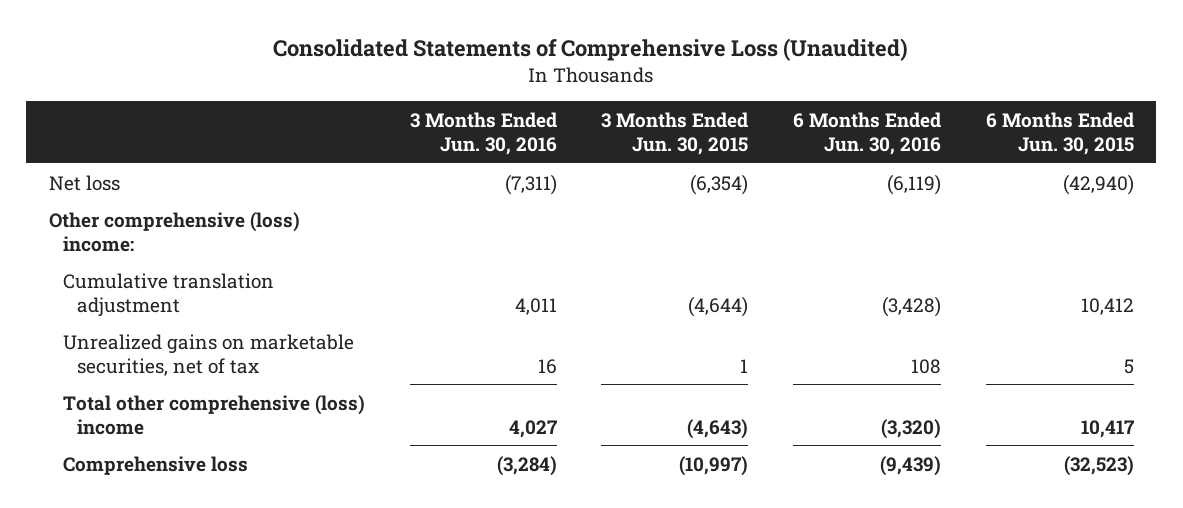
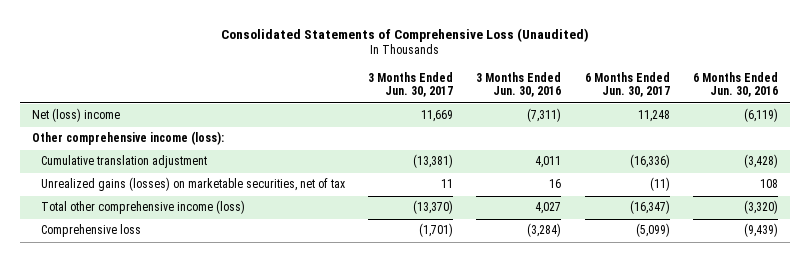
[601,111,749,156] 3 Months Ended Jun. 30, 2015 -> none
[985,111,1134,156] 6 Months Ended Jun. 30, 2015 -> none
none -> [368,71,454,98] 3 Months Ended Jun. 30, 2017
none -> [584,71,670,98] 6 Months Ended Jun. 30, 2017
[48,174,120,191] Net loss -> [31,108,120,123] Net (loss) income
[48,211,300,252] Other comprehensive (loss) income: -> [31,131,224,146] Other comprehensive income (loss):
[62,333,354,376] Unrealized gains on marketable securities, net of tax -> [40,177,345,192] Unrealized gains (losses) on marketable securities, net of tax
[62,394,365,435] Total other comprehensive (loss) income -> [40,200,245,215] Total other comprehensive income (loss)

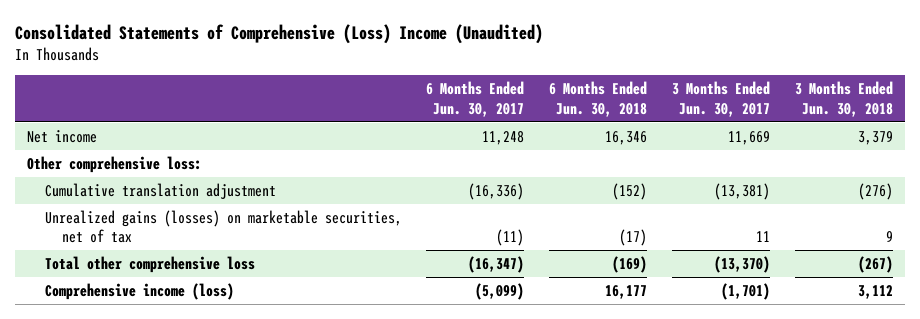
[220,27,589,42] Consolidated Statements of Comprehensive Loss (Unaudited) -> [15,24,544,45] Consolidated Statements of Comprehensive (Loss) Income (Unaudited)
[476,71,562,98] 3 Months Ended Jun. 30, 2016 -> none
[693,71,779,98] 6 Months Ended Jun. 30, 2016 -> none
none -> [549,81,648,117] 6 Months Ended Jun. 30, 2018
none -> [794,81,893,117] 3 Months Ended Jun. 30, 2018
[31,108,120,123] Net (loss) income -> [27,129,98,143] Net income
[31,131,224,146] Other comprehensive income (loss): -> [27,155,203,173] Other comprehensive loss:
[40,200,245,215] Total other comprehensive income (loss) -> [44,255,255,273] Total other comprehensive loss
[40,224,141,238] Comprehensive loss -> [44,282,234,300] Comprehensive income (loss)

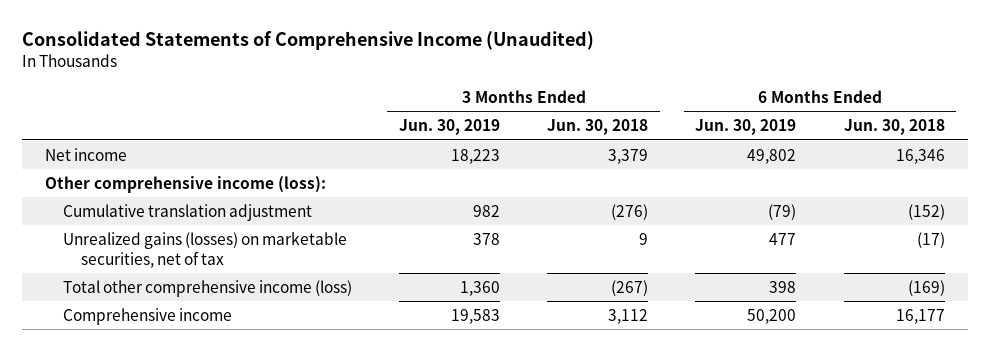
[15,24,544,45] Consolidated Statements of Comprehensive (Loss) Income (Unaudited) -> [21,31,594,51] Consolidated Statements of Comprehensive Income (Unaudited)
[426,81,525,117] 6 Months Ended Jun. 30, 2017 -> none
[671,81,770,117] 3 Months Ended Jun. 30, 2017 -> none
none -> [399,119,501,136] Jun. 30, 2019
none -> [695,119,797,136] Jun. 30, 2019
[27,155,203,173] Other comprehensive loss: -> [45,175,327,193] Other comprehensive income (loss):
[44,255,255,273] Total other comprehensive loss -> [62,279,352,297] Total other comprehensive income (loss)
[44,282,234,300] Comprehensive income (loss) -> [62,307,232,325] Comprehensive income

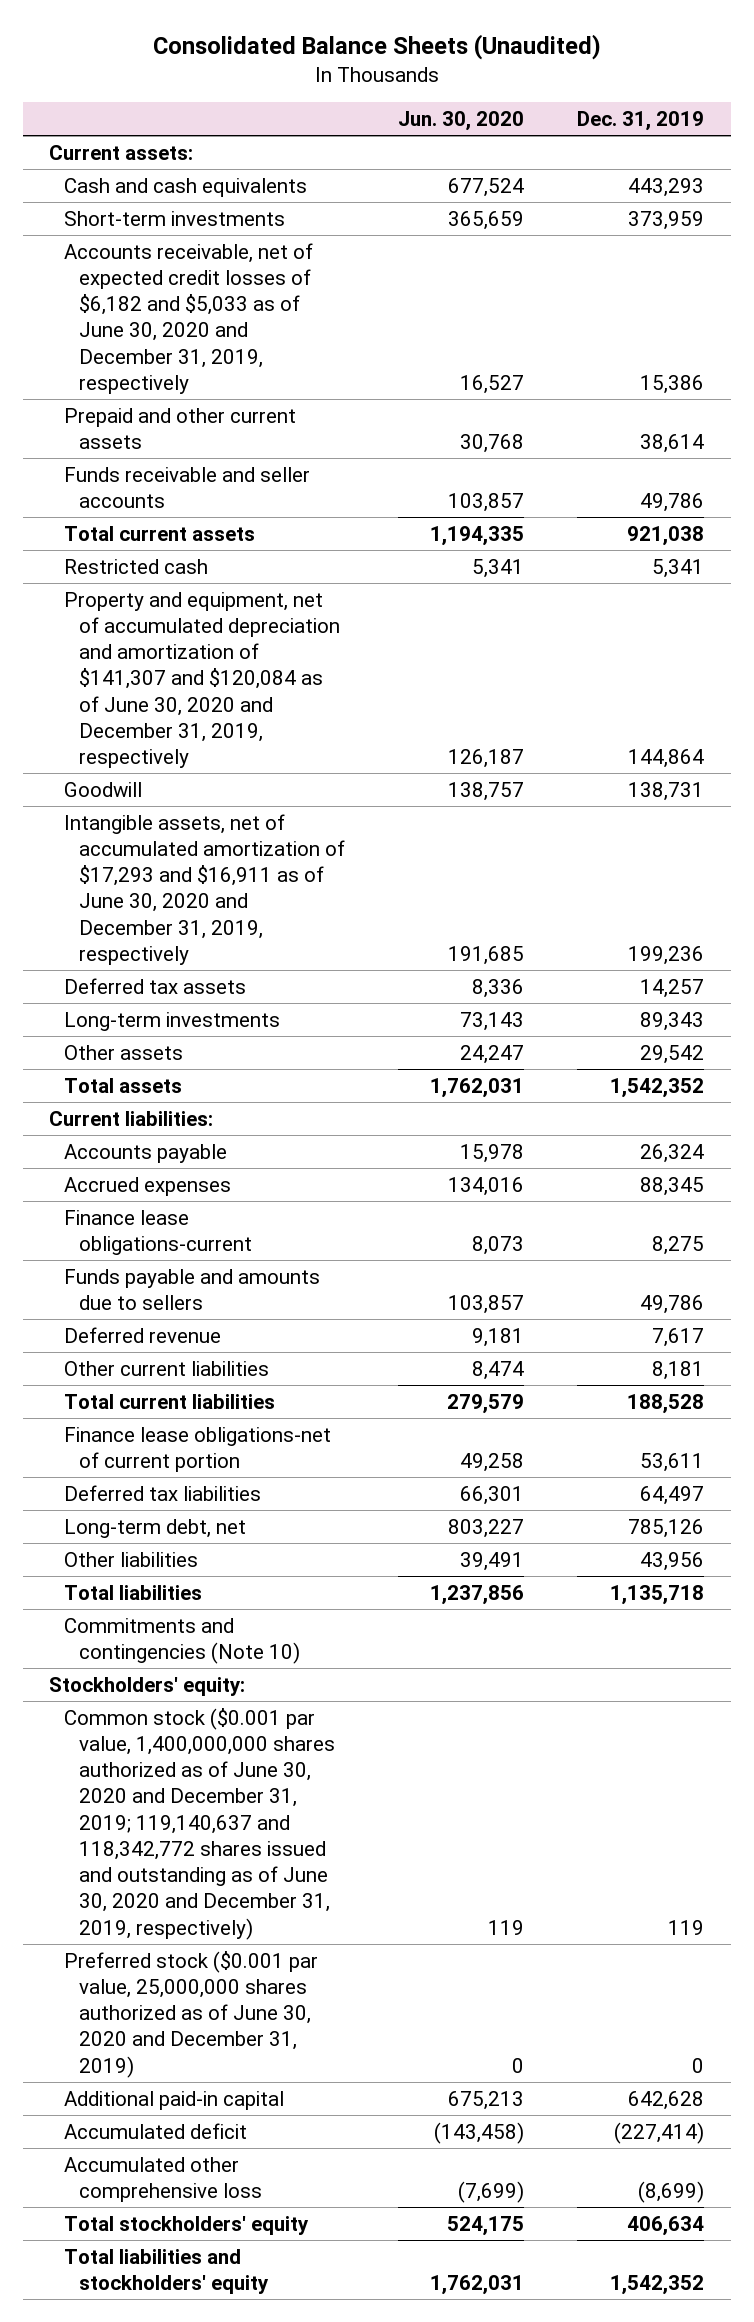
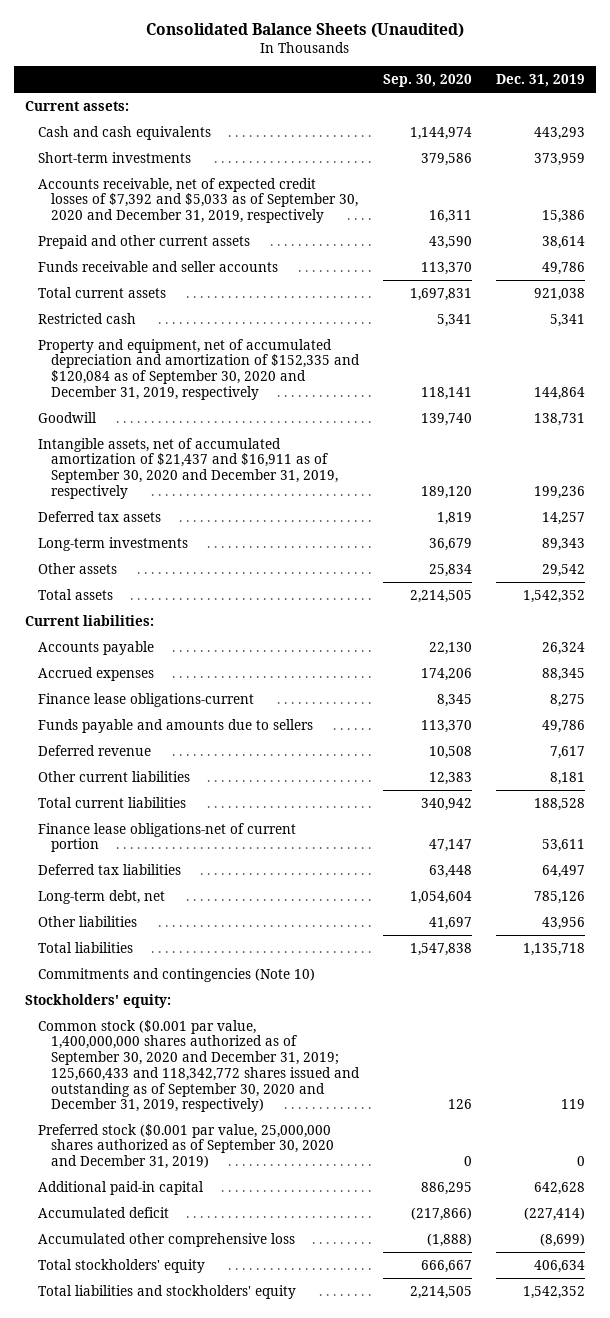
[398,111,525,132] Jun. 30, 2020 -> none
none -> [382,74,472,88] Sep. 30, 2020
[64,242,314,394] Accounts receivable, net of expected credit losses of $6,182 and $5,033 as of June 30, 2020 and December 31, 2019, respectively -> [38,177,359,224] Accounts receivable, net of expected credit losses of $7,392 and $5,033 as of September 30, 2020 and December 31, 2019, respectively
[64,591,340,769] Property and equipment, net of accumulated depreciation and amortization of $141,307 and $120,084 as of June 30, 2020 and December 31, 2019, respectively -> [38,338,361,400] Property and equipment, net of accumulated depreciation and amortization of $152,335 and $120,084 as of September 30, 2020 and December 31, 2019, respectively
[64,813,345,965] Intangible assets, net of accumulated amortization of $17,293 and $16,911 as of June 30, 2020 and December 31, 2019, respectively -> [38,437,339,499] Intangible assets, net of accumulated amortization of $21,437 and $16,911 as of September 30, 2020 and December 31, 2019, respectively
[64,1707,335,1940] Common stock ($0.001 par value, 1,400,000,000 shares authorized as of June 30, 2020 and December 31, 2019; 119,140,637 and 118,342,772 shares issued and outstanding as of June 30, 2020 and December 31, 2019, respectively) -> [38,1019,361,1113] Common stock ($0.001 par value, 1,400,000,000 shares authorized as of September 30, 2020 and December 31, 2019; 125,660,433 and 118,342,772 shares issued and outstanding as of September 30, 2020 and December 31, 2019, respectively)
[64,1950,319,2078] Preferred stock ($0.001 par value, 25,000,000 shares authorized as of June 30, 2020 and December 31, 2019) -> [38,1123,335,1170] Preferred stock ($0.001 par value, 25,000,000 shares authorized as of September 30, 2020 and December 31, 2019)

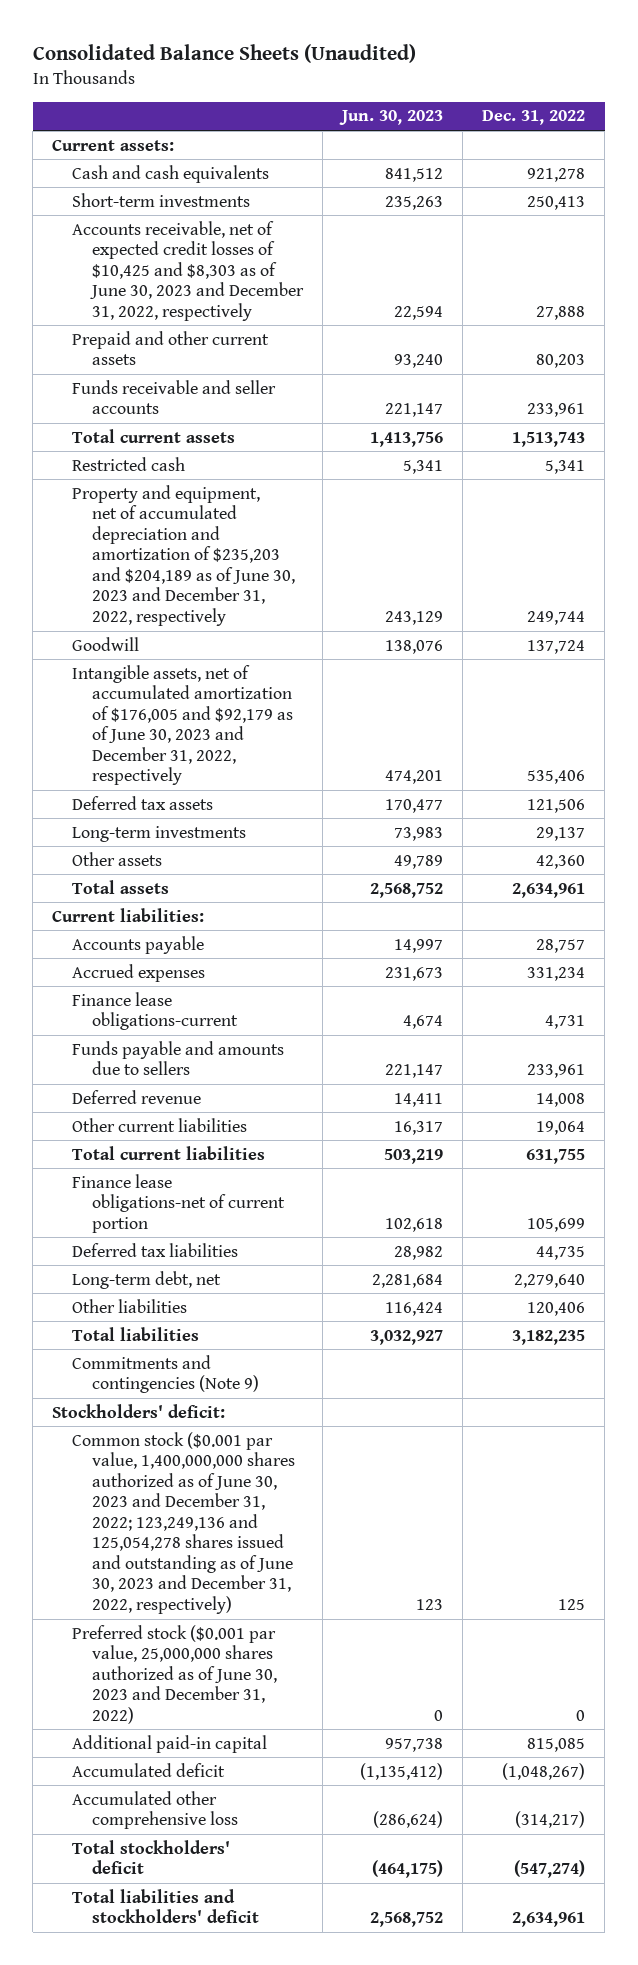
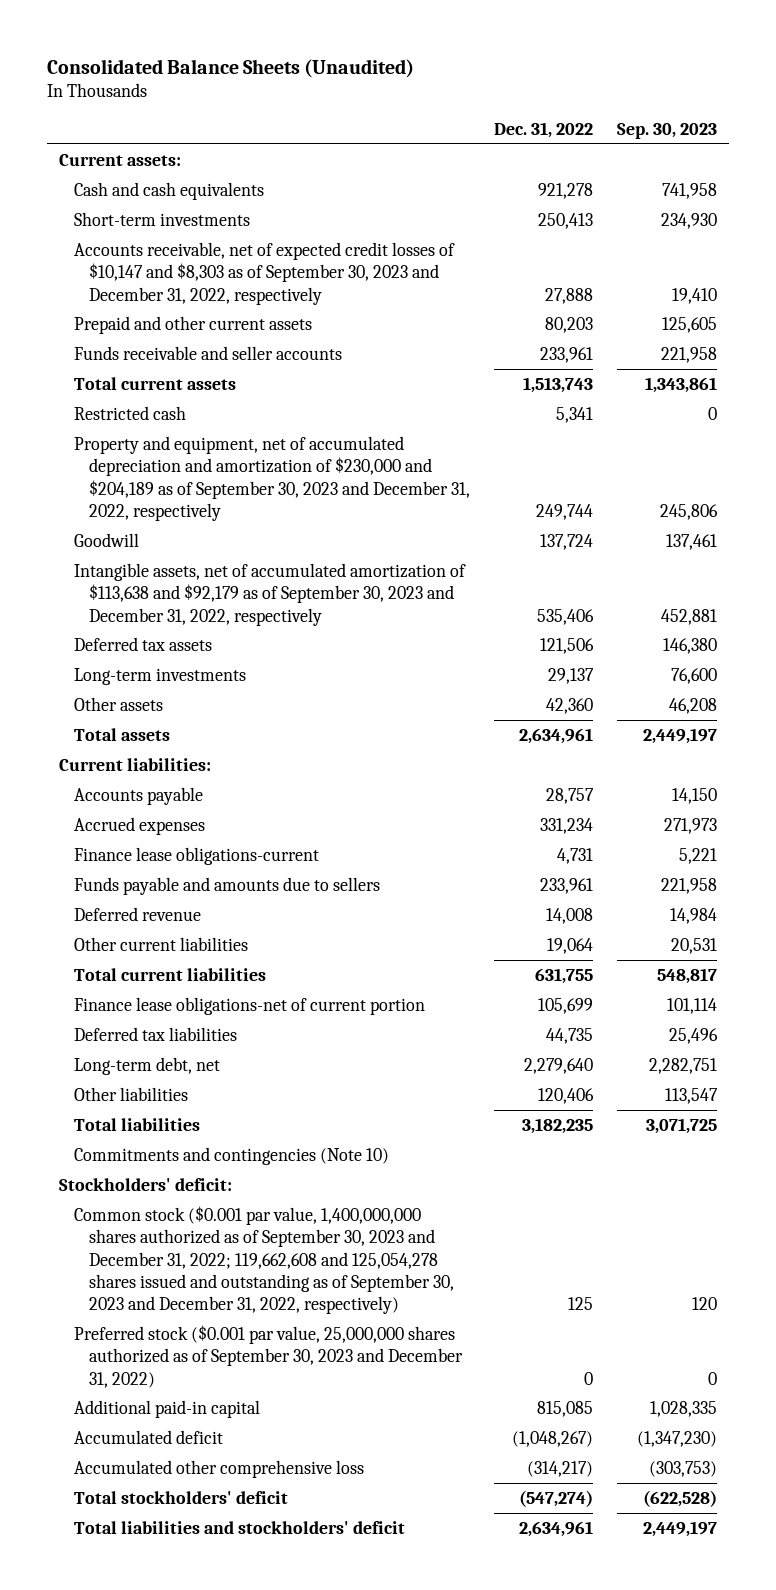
[338,110,443,126] Jun. 30, 2023 -> none
none -> [617,123,718,140] Sep. 30, 2023
[72,220,304,321] Accounts receivable, net of expected credit losses of $10,425 and $8,303 as of June 30, 2023 and December 31, 2022, respectively -> [73,241,455,305] Accounts receivable, net of expected credit losses of $10,147 and $8,303 as of September 30, 2023 and December 31, 2022, respectively
[72,484,295,626] Property and equipment, net of accumulated depreciation and amortization of $235,203 and $204,189 as of June 30, 2023 and December 31, 2022, respectively -> [73,435,471,521] Property and equipment, net of accumulated depreciation and amortization of $230,000 and $204,189 as of September 30, 2023 and December 31, 2022, respectively
[72,664,293,786] Intangible assets, net of accumulated amortization of $176,005 and $92,179 as of June 30, 2023 and December 31, 2022, respectively -> [73,562,466,626] Intangible assets, net of accumulated amortization of $113,638 and $92,179 as of September 30, 2023 and December 31, 2022, respectively
[72,1354,259,1394] Commitments and contingencies (Note 9) -> [73,1146,389,1165] Commitments and contingencies (Note 10)
[72,1431,295,1614] Common stock ($0.001 par value, 1,400,000,000 shares authorized as of June 30, 2023 and December 31, 2022; 123,249,136 and 125,054,278 shares issued and outstanding as of June 30, 2023 and December 31, 2022, respectively) -> [73,1205,455,1315] Common stock ($0.001 par value, 1,400,000,000 shares authorized as of September 30, 2023 and December 31, 2022; 119,662,608 and 125,054,278 shares issued and outstanding as of September 30, 2023 and December 31, 2022, respectively)
[72,1624,277,1724] Preferred stock ($0.001 par value, 25,000,000 shares authorized as of June 30, 2023 and December 31, 2022) -> [73,1324,464,1388] Preferred stock ($0.001 par value, 25,000,000 shares authorized as of September 30, 2023 and December 31, 2022)

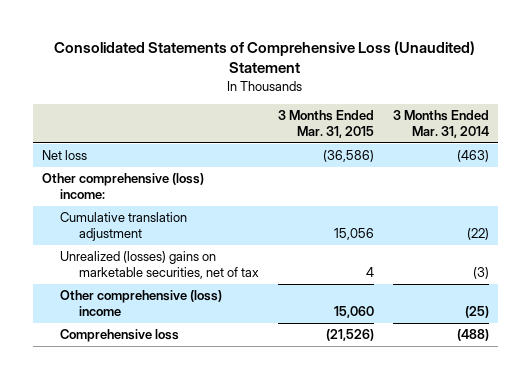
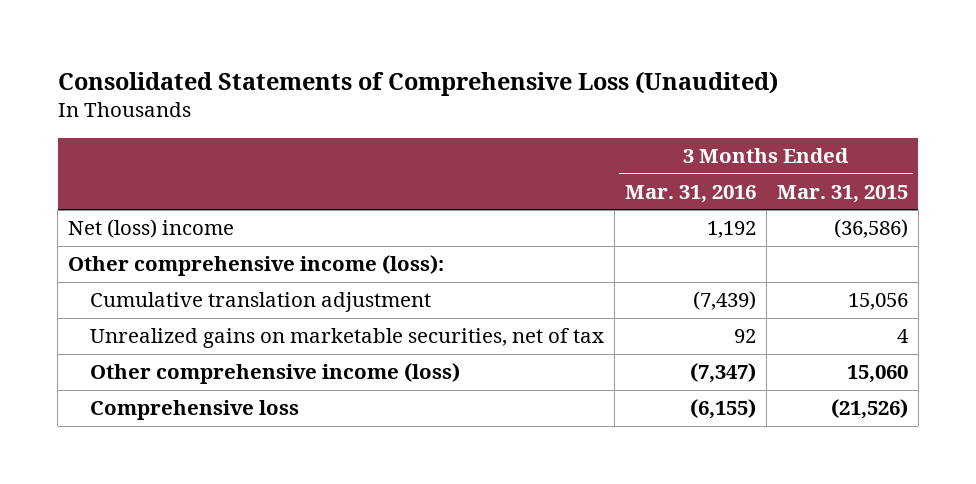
[54,40,476,74] Consolidated Statements of Comprehensive Loss (Unaudited) Statement -> [57,70,778,96] Consolidated Statements of Comprehensive Loss (Unaudited)
[392,110,489,139] 3 Months Ended Mar. 31, 2014 -> none
none -> [624,184,756,203] Mar. 31, 2016
[42,150,88,161] Net loss -> [68,219,235,239] Net (loss) income
[42,173,205,200] Other comprehensive (loss) income: -> [68,255,445,277] Other comprehensive income (loss):
[60,251,259,280] Unrealized (losses) gains on marketable securities, net of tax -> [89,328,604,349] Unrealized gains on marketable securities, net of tax
[60,290,223,317] Other comprehensive (loss) income -> [89,363,460,385] Other comprehensive income (loss)

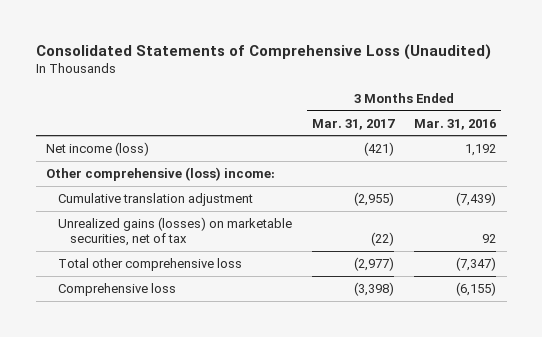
[776,184,908,203] Mar. 31, 2015 -> none
none -> [312,118,396,130] Mar. 31, 2017
[68,219,235,239] Net (loss) income -> [45,141,149,156] Net income (loss)
[68,255,445,277] Other comprehensive income (loss): -> [45,166,275,181] Other comprehensive (loss) income:
[89,328,604,349] Unrealized gains on marketable securities, net of tax -> [57,216,292,247] Unrealized gains (losses) on marketable securities, net of tax
[89,363,460,385] Other comprehensive income (loss) -> [57,257,242,271] Total other comprehensive loss

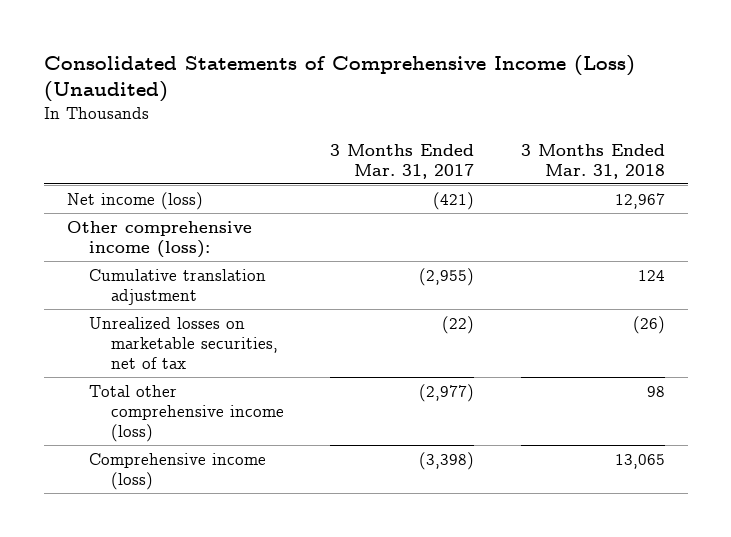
[35,43,491,60] Consolidated Statements of Comprehensive Loss (Unaudited) -> [43,54,635,103] Consolidated Statements of Comprehensive Income (Loss) (Unaudited)
[414,118,497,130] Mar. 31, 2016 -> none
none -> [520,143,665,179] 3 Months Ended Mar. 31, 2018
[45,166,275,181] Other comprehensive (loss) income: -> [66,220,252,258] Other comprehensive income (loss):
[57,216,292,247] Unrealized gains (losses) on marketable securities, net of tax -> [88,316,278,369] Unrealized losses on marketable securities, net of tax
[57,257,242,271] Total other comprehensive loss -> [88,384,284,442] Total other comprehensive income (loss)
[57,282,176,296] Comprehensive loss -> [88,452,266,490] Comprehensive income (loss)

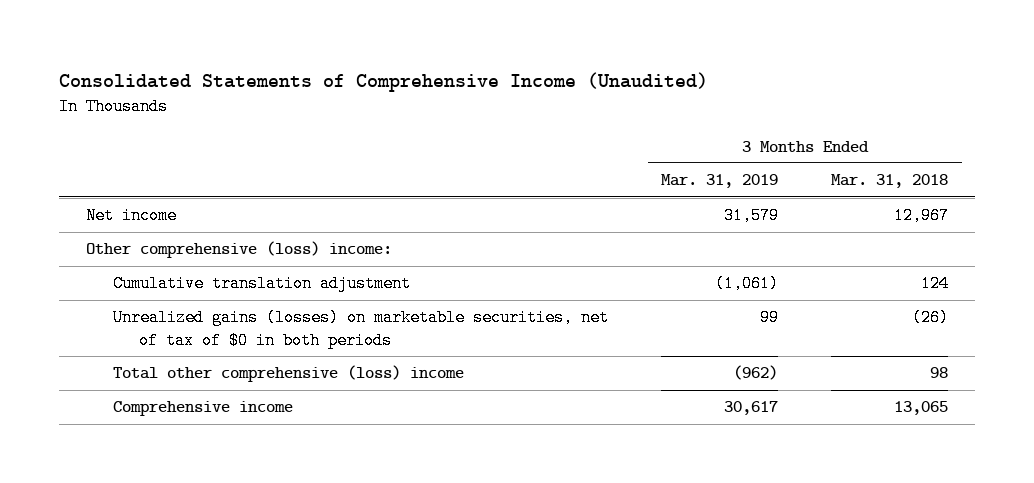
[43,54,635,103] Consolidated Statements of Comprehensive Income (Loss) (Unaudited) -> [59,72,709,93] Consolidated Statements of Comprehensive Income (Unaudited)
[330,143,475,179] 3 Months Ended Mar. 31, 2017 -> none
none -> [660,174,778,189] Mar. 31, 2019
[66,191,203,210] Net income (loss) -> [86,207,178,225] Net income
[66,220,252,258] Other comprehensive income (loss): -> [86,241,393,259] Other comprehensive (loss) income:
[88,316,278,369] Unrealized losses on marketable securities, net of tax -> [112,309,609,349] Unrealized gains (losses) on marketable securities, net of tax of $0 in both periods
[88,384,284,442] Total other comprehensive income (loss) -> [112,365,464,383] Total other comprehensive (loss) income
[88,452,266,490] Comprehensive income (loss) -> [112,401,293,417] Comprehensive income

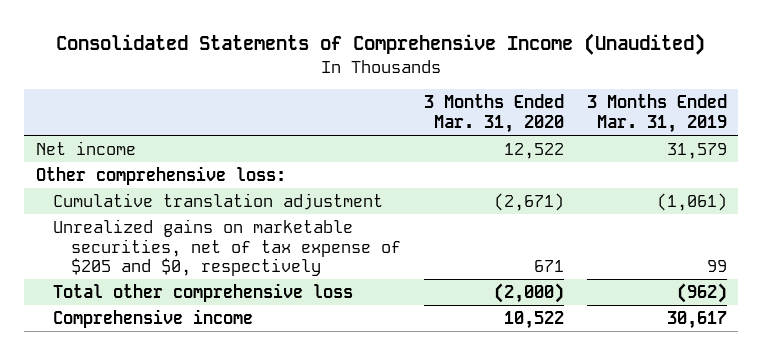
[831,174,949,189] Mar. 31, 2018 -> none
none -> [423,94,564,133] 3 Months Ended Mar. 31, 2020
[86,241,393,259] Other comprehensive (loss) income: -> [35,165,286,185] Other comprehensive loss:
[112,309,609,349] Unrealized gains (losses) on marketable securities, net of tax of $0 in both periods -> [53,218,401,277] Unrealized gains on marketable securities, net of tax expense of $205 and $0, respectively
[112,365,464,383] Total other comprehensive (loss) income -> [53,282,354,302] Total other comprehensive loss

